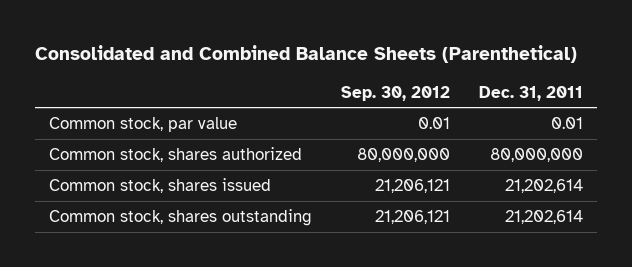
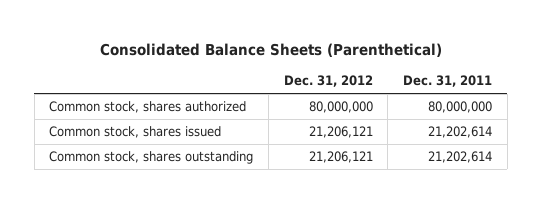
[34,45,577,64] Consolidated and Combined Balance Sheets (Parenthetical) -> [99,42,442,57] Consolidated Balance Sheets (Parenthetical)
[340,85,450,101] Sep. 30, 2012 -> none
none -> [283,75,373,88] Dec. 31, 2012
[49,116,238,132] Common stock, par value -> none

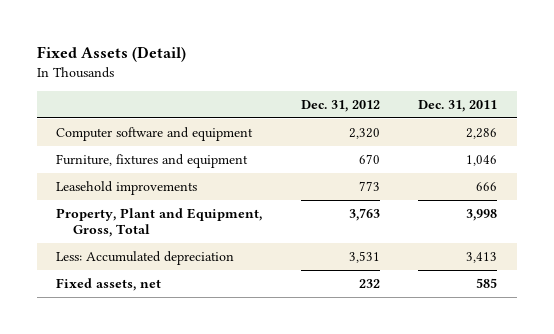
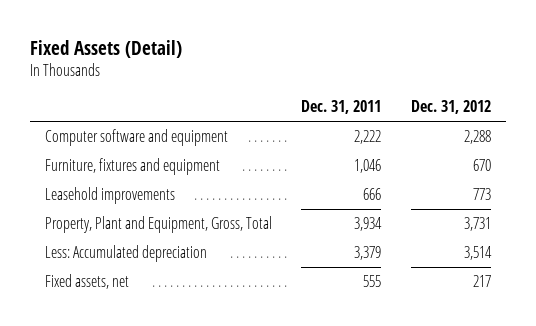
[348,127,380,139] 2,320 -> [464,130,492,145] 2,288
[466,127,498,139] 2,286 -> [354,130,382,145] 2,222
[348,207,380,221] 3,763 -> [464,217,492,232] 3,731
[466,208,498,221] 3,998 -> [354,217,383,232] 3,934
[348,250,380,263] 3,531 -> [464,246,493,261] 3,514
[466,251,498,263] 3,413 -> [354,246,382,261] 3,379
[358,278,380,288] 232 -> [473,275,492,288] 217
[476,277,498,288] 585 -> [363,275,382,288] 555

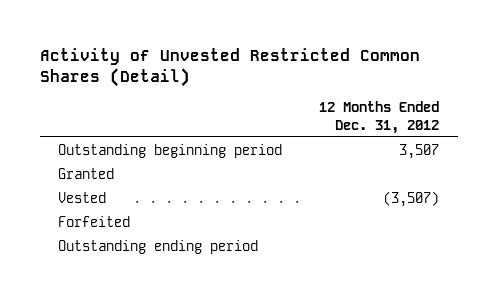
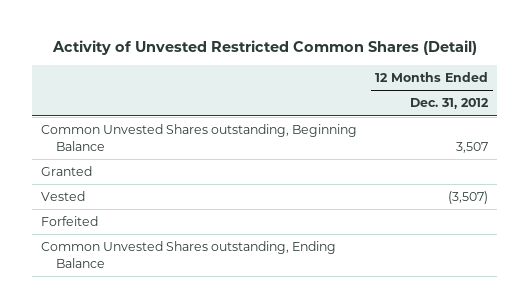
[58,143,283,158] Outstanding beginning period -> [41,124,358,151] Common Unvested Shares outstanding, Beginning Balance
[58,239,259,254] Outstanding ending period -> [41,241,337,268] Common Unvested Shares outstanding, Ending Balance

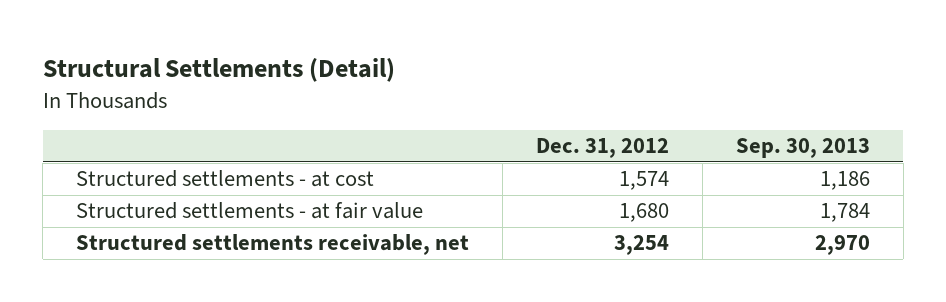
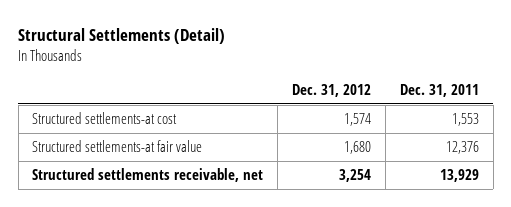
[735,138,870,159] Sep. 30, 2013 -> none
none -> [399,84,479,98] Dec. 31, 2011
[76,170,375,188] Structured settlements - at cost -> [32,112,178,125] Structured settlements-at cost
[76,202,424,220] Structured settlements - at fair value -> [32,140,203,153] Structured settlements-at fair value

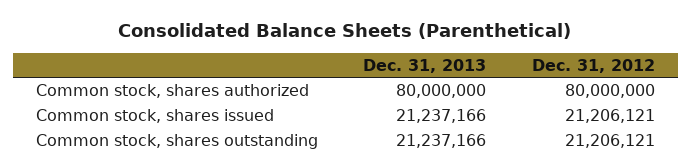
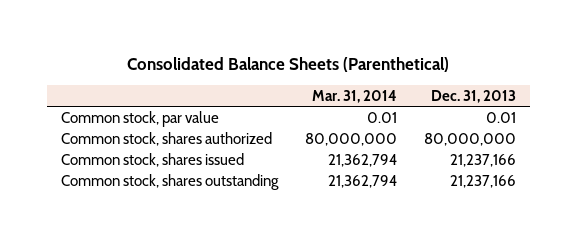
[531,58,655,73] Dec. 31, 2012 -> none
none -> [311,89,397,103] Mar. 31, 2014
none -> [60,110,219,127] Common stock, par value

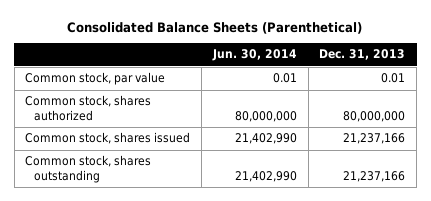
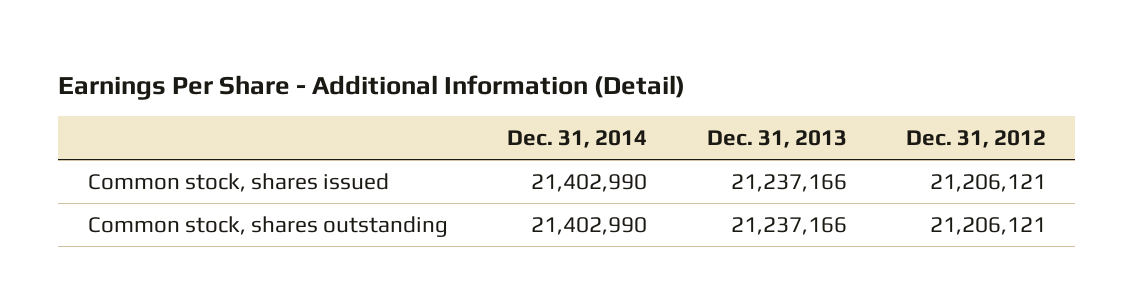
[67,21,363,34] Consolidated Balance Sheets (Parenthetical) -> [58,74,686,100] Earnings Per Share - Additional Information (Detail)
[211,49,297,62] Jun. 30, 2014 -> none
none -> [507,130,648,149] Dec. 31, 2014
none -> [905,130,1046,149] Dec. 31, 2012
[25,72,166,86] Common stock, par value -> none
[25,95,152,121] Common stock, shares authorized -> none

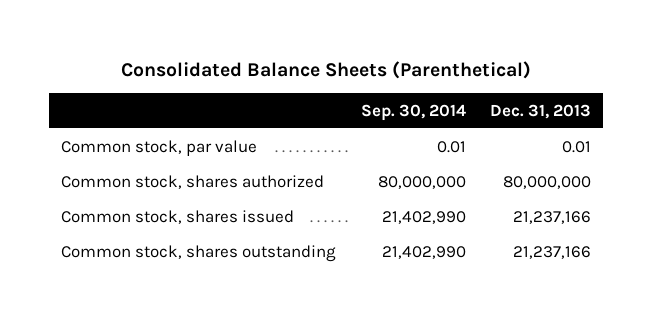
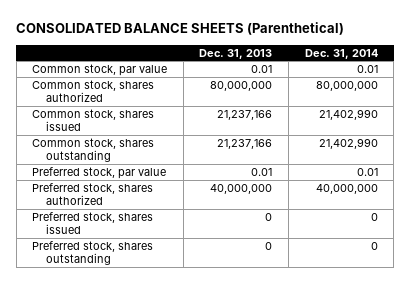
[121,60,532,79] Consolidated Balance Sheets (Parenthetical) -> [16,22,345,36] CONSOLIDATED BALANCE SHEETS (Parenthetical)
[360,103,466,121] Sep. 30, 2014 -> none
none -> [304,48,378,59] Dec. 31, 2014
none -> [32,166,167,179] Preferred stock, par value
none -> [32,182,154,206] Preferred stock, shares authorized
none -> [32,211,154,235] Preferred stock, shares issued
none -> [32,240,154,266] Preferred stock, shares outstanding

